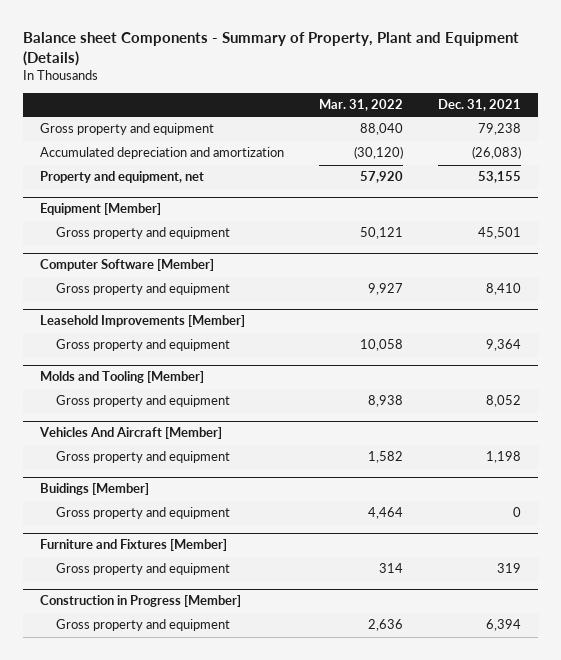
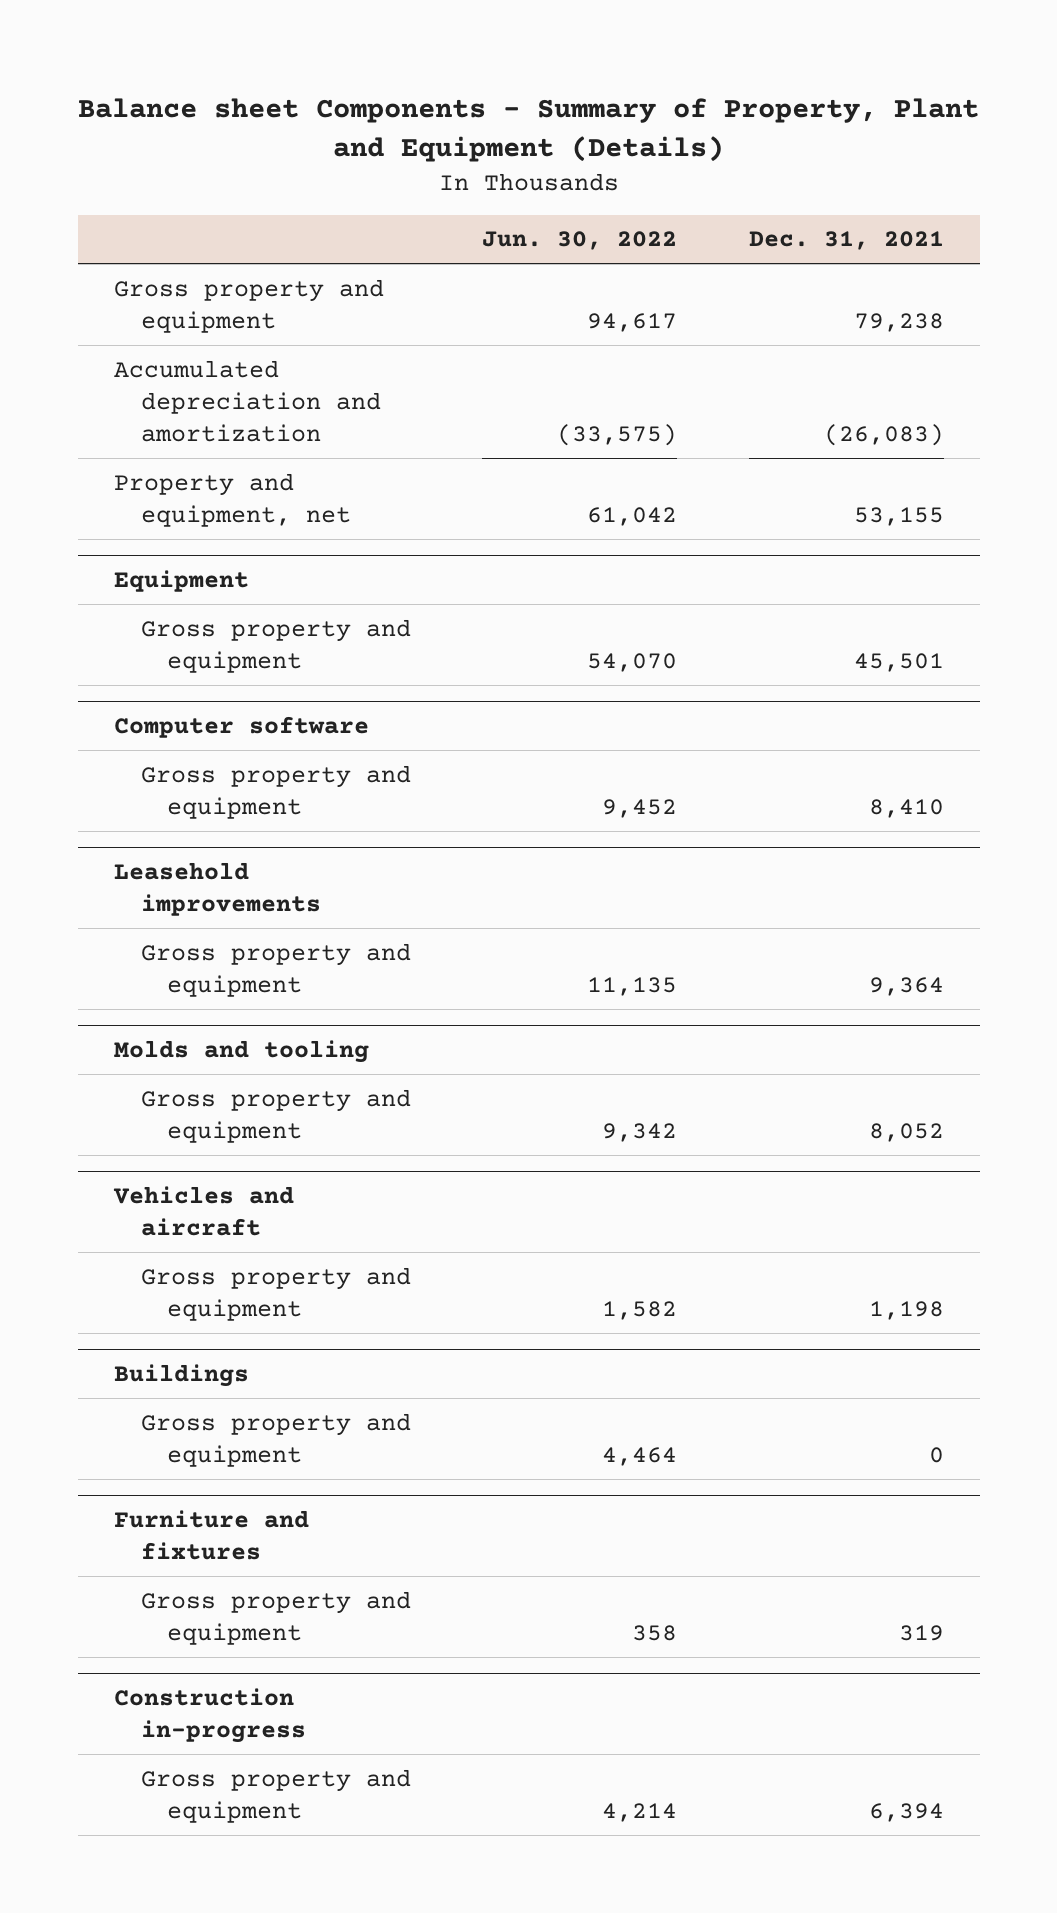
[318,99,403,112] Mar. 31, 2022 -> none
none -> [482,231,678,251] Jun. 30, 2022
[40,203,162,216] Equipment [Member] -> [113,569,249,592] Equipment
[40,259,215,272] Computer Software [Member] -> [113,715,369,738] Computer software
[40,315,246,328] Leasehold Improvements [Member] -> [113,861,321,917] Leasehold improvements
[40,371,205,384] Molds and Tooling [Member] -> [113,1039,369,1063] Molds and tooling
[39,427,223,440] Vehicles And Aircraft [Member] -> [112,1185,294,1237] Vehicles and aircraft
[40,483,150,496] Buidings [Member] -> [113,1363,249,1387] Buildings
[40,539,228,552] Furniture and Fixtures [Member] -> [113,1509,309,1561] Furniture and fixtures
[40,595,242,608] Construction in Progress [Member] -> [113,1687,306,1744] Construction in-progress

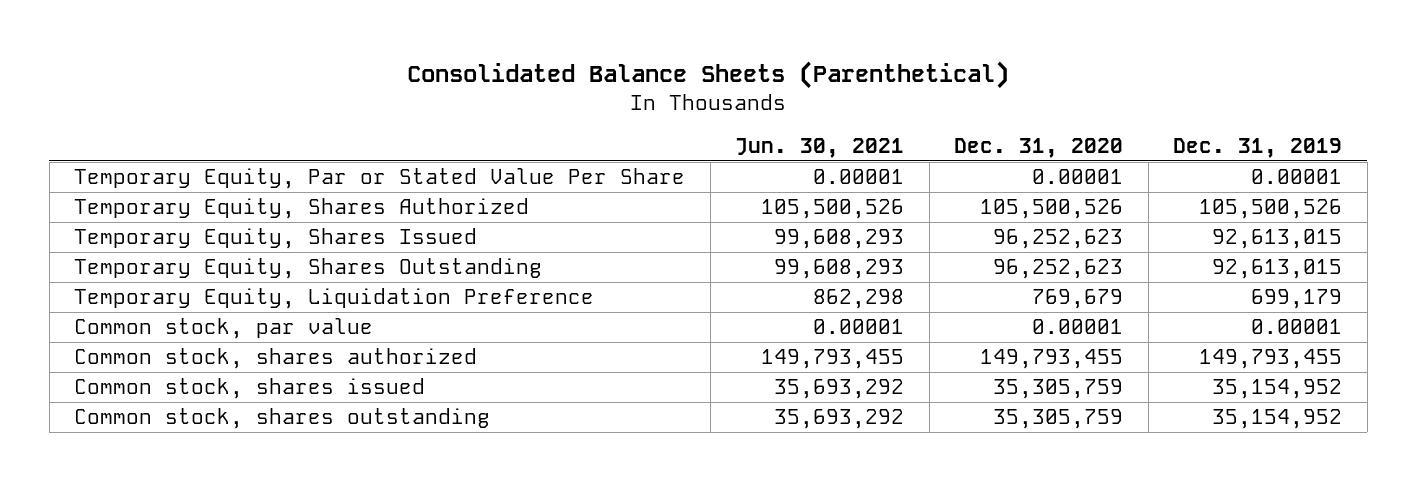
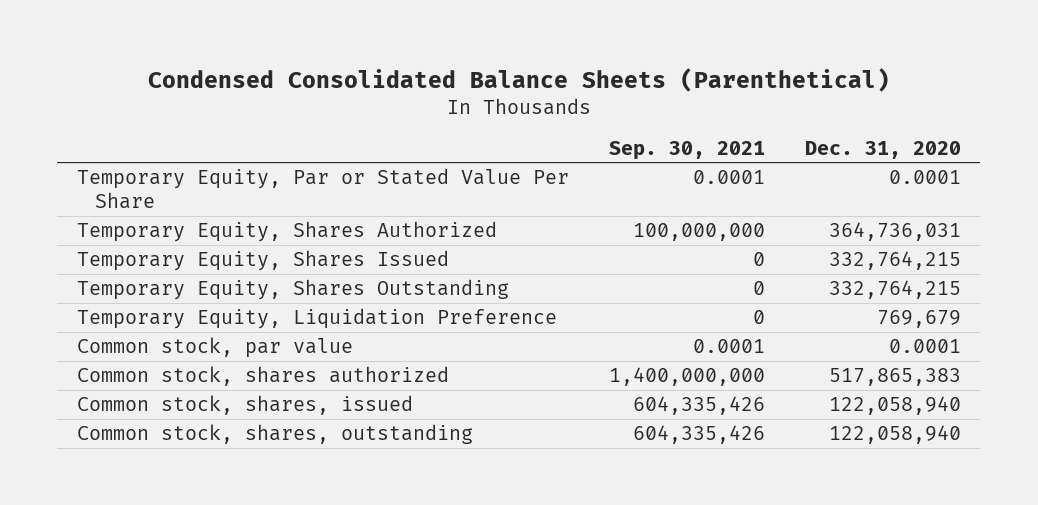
[407,60,1010,89] Consolidated Balance Sheets (Parenthetical) -> [147,67,890,92] Condensed Consolidated Balance Sheets (Parenthetical)
[735,138,905,159] Jun. 30, 2021 -> none
[1173,138,1343,159] Dec. 31, 2019 -> none
none -> [608,140,765,160] Sep. 30, 2021
[1032,169,1124,185] 0.00001 -> [888,170,961,185] 0.0001
[980,199,1124,220] 105,500,526 -> [828,222,961,242] 364,736,031
[993,229,1124,250] 96,252,623 -> [828,251,961,271] 332,764,215
[993,259,1124,280] 96,252,623 -> [828,280,961,300] 332,764,215
[1032,319,1124,335] 0.00001 -> [888,339,961,354] 0.0001
[980,349,1124,370] 149,793,455 -> [828,368,961,387] 517,865,383
[74,378,426,400] Common stock, shares issued -> [77,395,414,416] Common stock, shares, issued
[993,379,1124,400] 35,305,759 -> [828,396,961,416] 122,058,940
[74,408,491,430] Common stock, shares outstanding -> [77,424,474,445] Common stock, shares, outstanding
[993,409,1124,430] 35,305,759 -> [828,425,961,445] 122,058,940

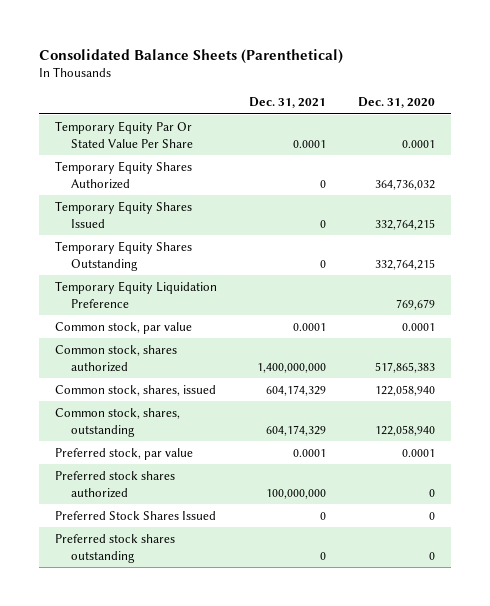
[147,67,890,92] Condensed Consolidated Balance Sheets (Parenthetical) -> [39,48,344,64] Consolidated Balance Sheets (Parenthetical)
[608,140,765,160] Sep. 30, 2021 -> none
none -> [248,97,326,109] Dec. 31, 2021
[77,168,570,210] Temporary Equity, Par or Stated Value Per Share -> [55,120,193,148] Temporary Equity Par Or Stated Value Per Share
[77,221,498,243] Temporary Equity, Shares Authorized -> [55,160,193,189] Temporary Equity Shares Authorized
[828,222,961,242] 364,736,031 -> [374,178,435,190] 364,736,032
[77,250,450,272] Temporary Equity, Shares Issued -> [55,200,193,228] Temporary Equity Shares Issued
[77,279,510,301] Temporary Equity, Shares Outstanding -> [55,240,193,271] Temporary Equity Shares Outstanding
[77,308,558,330] Temporary Equity, Liquidation Preference -> [55,280,218,308] Temporary Equity Liquidation Preference
none -> [55,447,194,460] Preferred stock, par value
none -> [55,470,176,498] Preferred stock shares authorized
none -> [55,510,217,520] Preferred Stock Shares Issued
none -> [55,533,176,563] Preferred stock shares outstanding

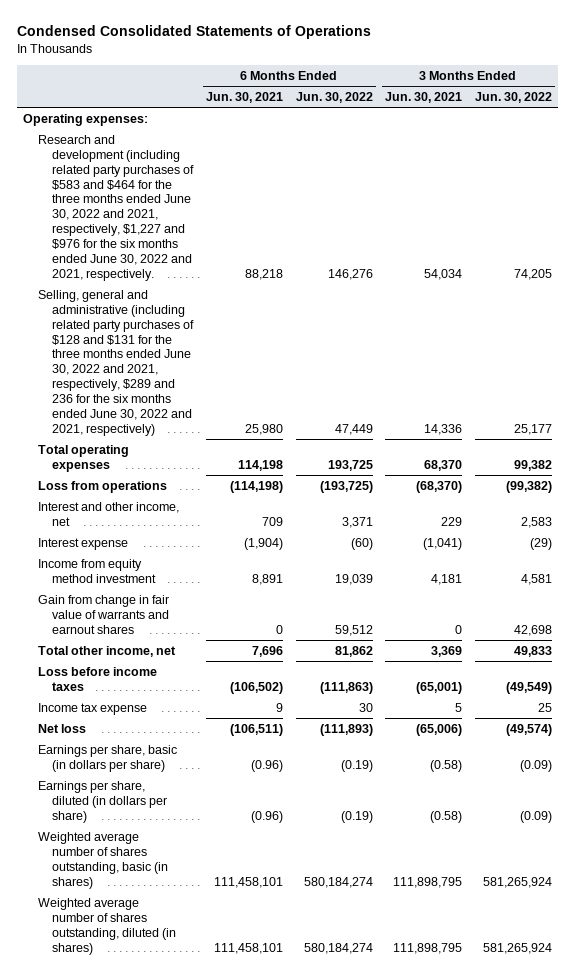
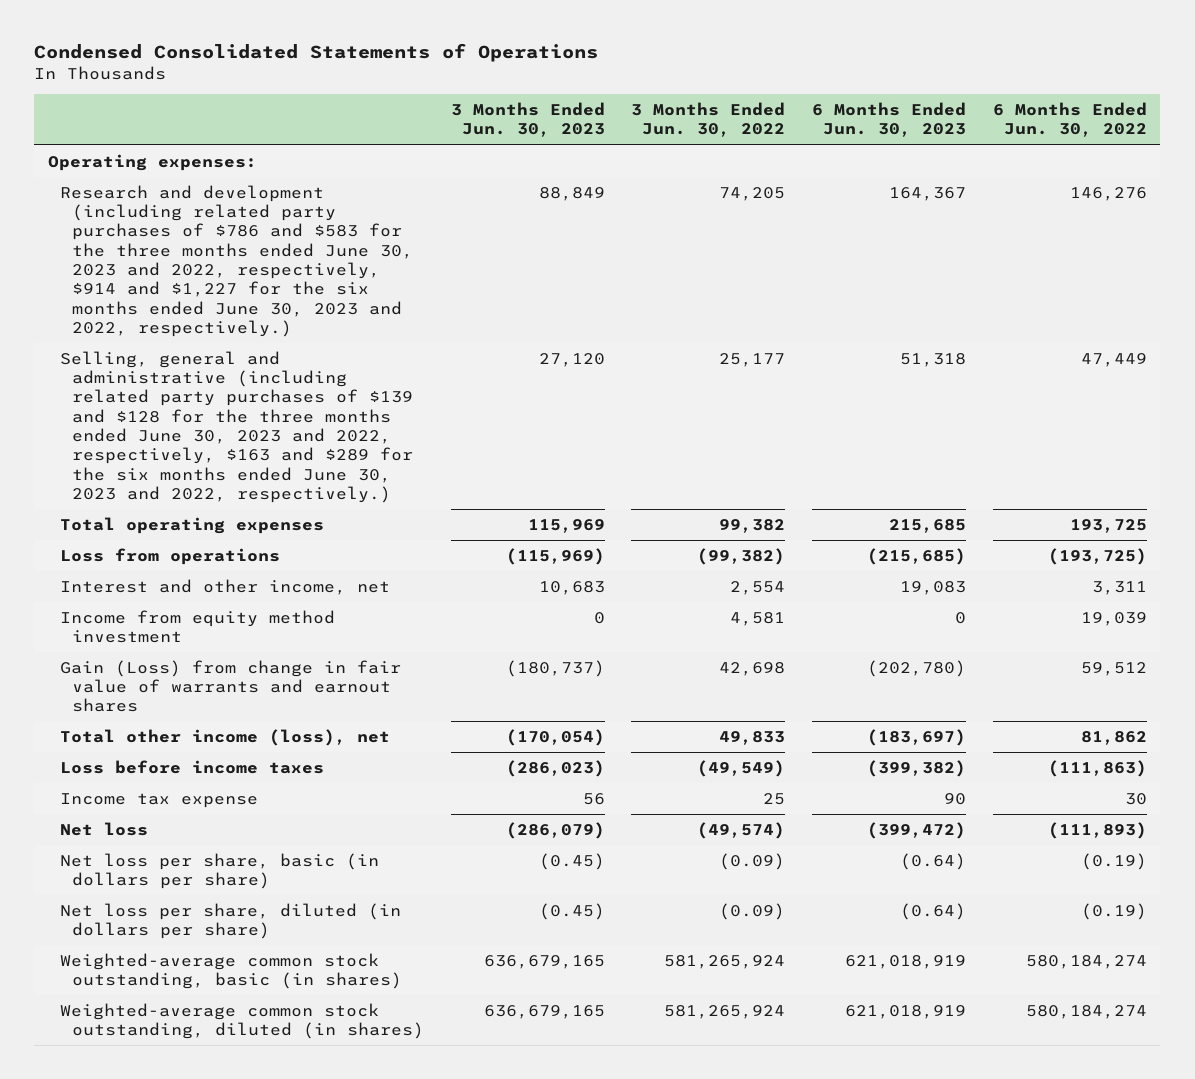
[206,91,284,103] Jun. 30, 2021 -> none
[385,91,463,103] Jun. 30, 2021 -> none
none -> [450,102,605,138] 3 Months Ended Jun. 30, 2023
none -> [812,102,967,138] 6 Months Ended Jun. 30, 2023
[37,134,195,282] Research and development (including related party purchases of $583 and $464 for the three months ended June 30, 2022 and 2021, respectively, $1,227 and $976 for the six months ended June 30, 2022 and 2021, respectively. -> [59,184,414,337] Research and development (including related party purchases of $786 and $583 for the three months ended June 30, 2023 and 2022, respectively, $914 and $1,227 for the six months ended June 30, 2023 and 2022, respectively.)
[37,289,195,437] Selling, general and administrative (including related party purchases of $128 and $131 for the three months ended June 30, 2022 and 2021, respectively, $289 and 236 for the six months ended June 30, 2022 and 2021, respectively) -> [59,350,414,503] Selling, general and administrative (including related party purchases of $139 and $128 for the three months ended June 30, 2023 and 2022, respectively, $163 and $289 for the six months ended June 30, 2023 and 2022, respectively.)
[37,537,128,550] Interest expense -> none
[341,516,373,528] 3,371 -> [1091,580,1147,595] 3,311
[520,516,552,528] 2,583 -> [730,580,786,595] 2,554
[37,594,170,634] Gain from change in fair value of warrants and earnout shares -> [59,659,401,713] Gain (Loss) from change in fair value of warrants and earnout shares
[37,645,176,657] Total other income, net -> [59,728,390,746] Total other income (loss), net
[37,744,177,772] Earnings per share, basic (in dollars per share) -> [59,852,379,890] Net loss per share, basic (in dollars per share)
[37,780,168,823] Earnings per share, diluted (in dollars per share) -> [59,902,401,940] Net loss per share, diluted (in dollars per share)
[37,831,169,889] Weighted average number of shares outstanding, basic (in shares) -> [59,952,403,990] Weighted-average common stock outstanding, basic (in shares)
[37,897,177,955] Weighted average number of shares outstanding, diluted (in shares) -> [59,1002,425,1040] Weighted-average common stock outstanding, diluted (in shares)

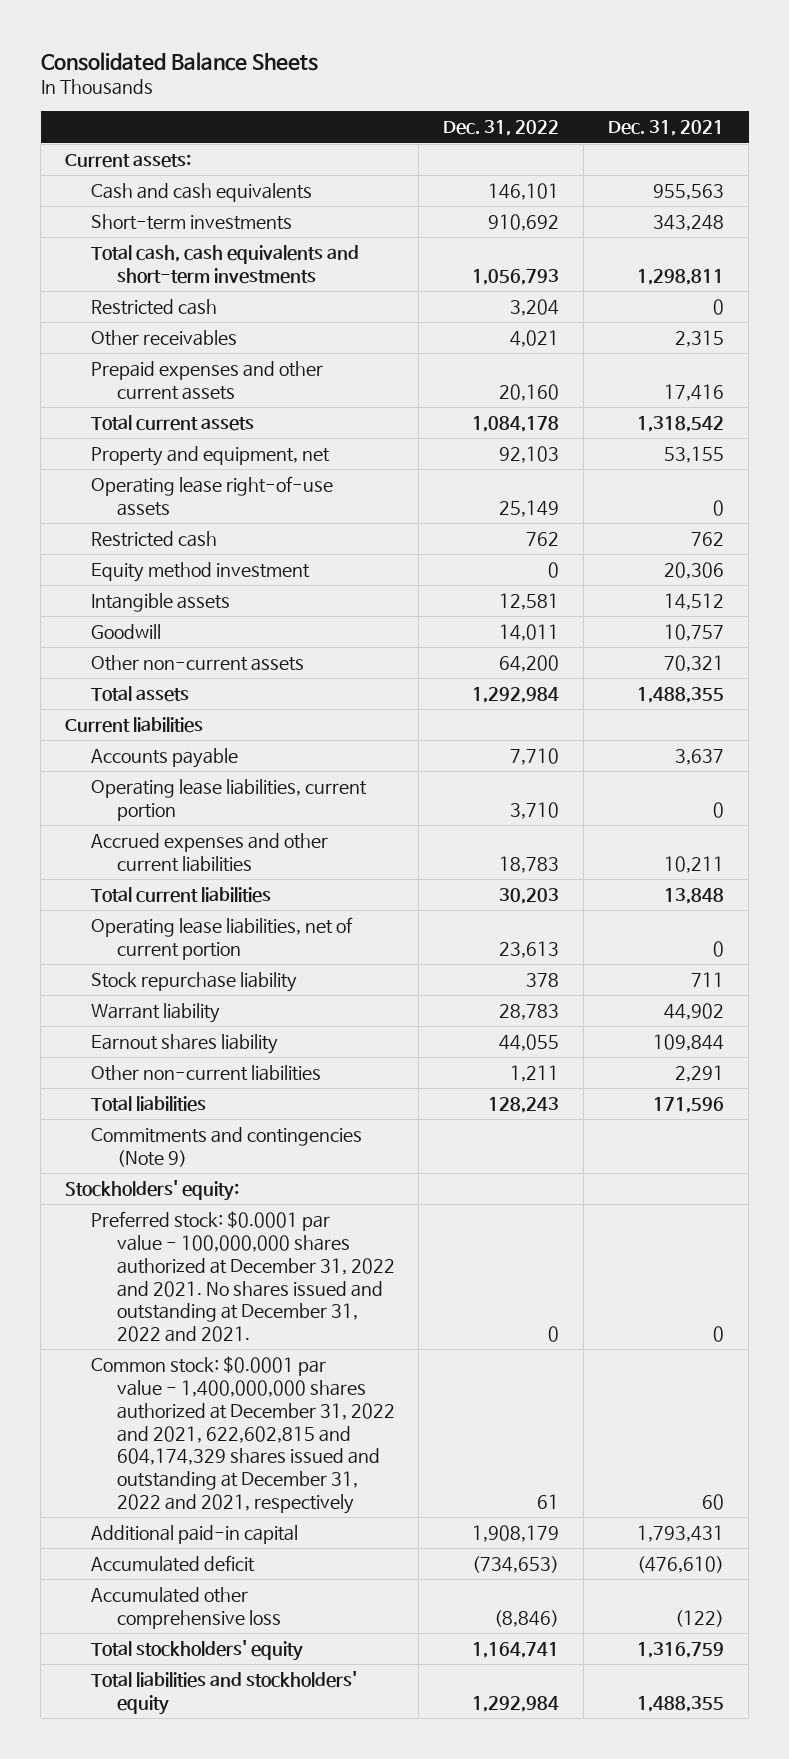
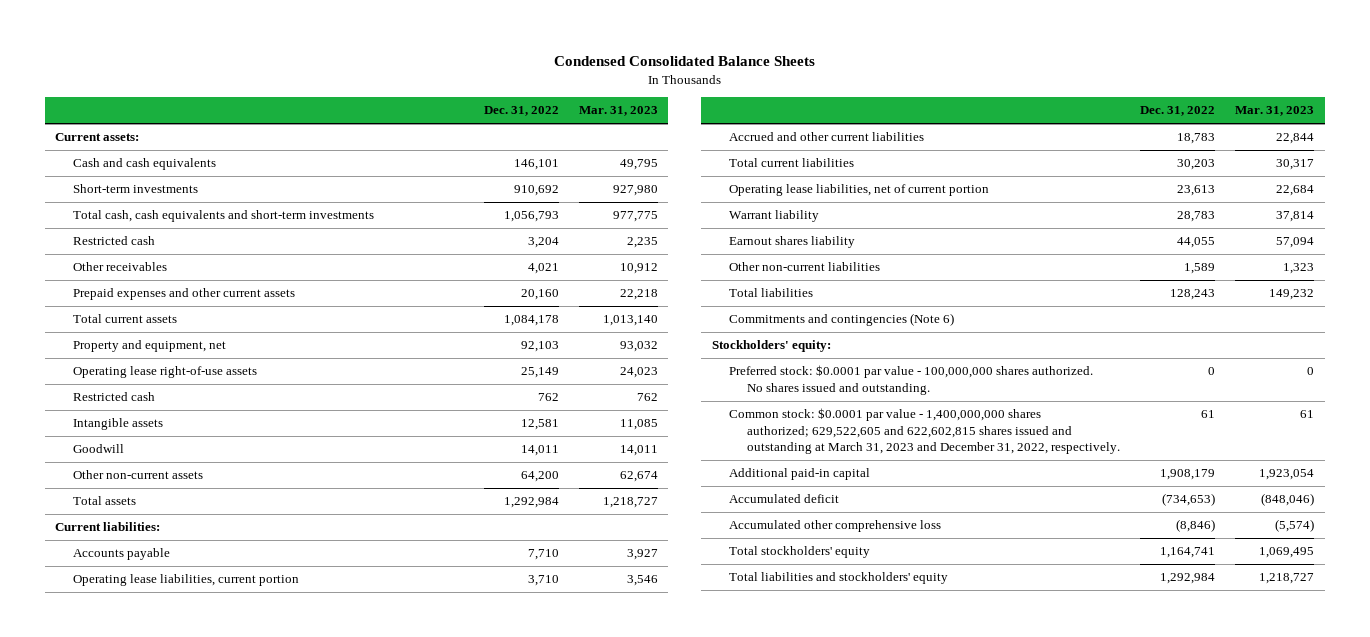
[40,51,318,71] Consolidated Balance Sheets -> [553,55,815,66] Condensed Consolidated Balance Sheets
[608,120,725,137] Dec. 31, 2021 -> none
none -> [579,106,659,117] Mar. 31, 2023
[90,562,310,583] Equity method investment -> none
[65,717,204,734] Current liabilities -> [55,522,161,532] Current liabilities:
[90,833,328,872] Accrued expenses and other current liabilities -> [729,132,925,142] Accrued and other current liabilities
[90,972,297,993] Stock repurchase liability -> none
[510,1065,560,1083] 1,211 -> [1183,263,1215,275] 1,589
[90,1127,362,1167] Commitments and contingencies (Note 9) -> [729,313,955,327] Commitments and contingencies (Note 6)
[90,1211,395,1343] Preferred stock: $0.0001 par value - 100,000,000 shares authorized at December 31, 2022 and 2021. No shares issued and outstanding at December 31, 2022 and 2021. -> [729,365,1094,395] Preferred stock: $0.0001 par value - 100,000,000 shares authorized. No shares issued and outstanding.
[90,1356,395,1515] Common stock: $0.0001 par value - 1,400,000,000 shares authorized at December 31, 2022 and 2021, 622,602,815 and 604,174,329 shares issued and outstanding at December 31, 2022 and 2021, respectively -> [729,408,1120,455] Common stock: $0.0001 par value - 1,400,000,000 shares authorized; 629,522,605 and 622,602,815 shares issued and outstanding at March 31, 2023 and December 31, 2022, respectively.

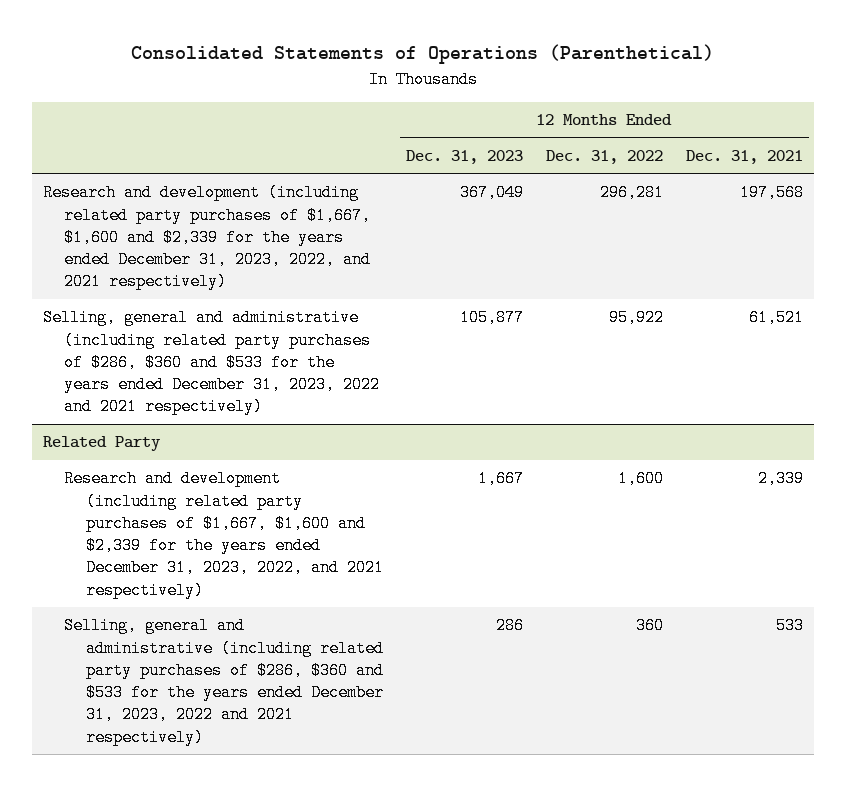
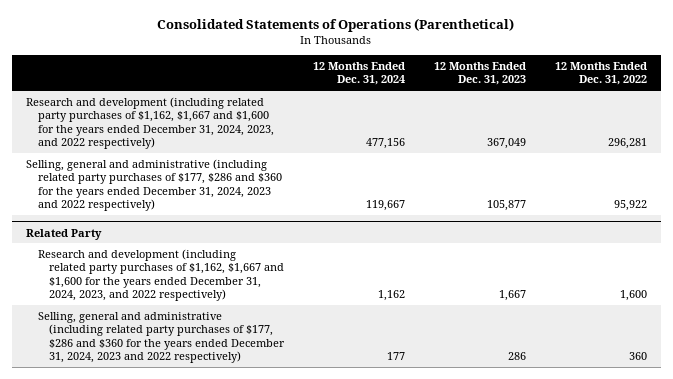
[685,149,803,164] Dec. 31, 2021 -> none
none -> [312,62,405,86] 12 Months Ended Dec. 31, 2024
[43,184,372,291] Research and development (including related party purchases of $1,667, $1,600 and $2,339 for the years ended December 31, 2023, 2022, and 2021 respectively) -> [26,96,274,150] Research and development (including related party purchases of $1,162, $1,667 and $1,600 for the years ended December 31, 2024, 2023, and 2022 respectively)
[43,309,381,416] Selling, general and administrative (including related party purchases of $286, $360 and $533 for the years ended December 31, 2023, 2022 and 2021 respectively) -> [26,158,282,212] Selling, general and administrative (including related party purchases of $177, $286 and $360 for the years ended December 31, 2024, 2023 and 2022 respectively)
[64,470,384,599] Research and development (including related party purchases of $1,667, $1,600 and $2,339 for the years ended December 31, 2023, 2022, and 2021 respectively) -> [37,248,285,302] Research and development (including related party purchases of $1,162, $1,667 and $1,600 for the years ended December 31, 2024, 2023, and 2022 respectively)
[64,617,384,746] Selling, general and administrative (including related party purchases of $286, $360 and $533 for the years ended December 31, 2023, 2022 and 2021 respectively) -> [37,311,286,364] Selling, general and administrative (including related party purchases of $177, $286 and $360 for the years ended December 31, 2024, 2023 and 2022 respectively)

